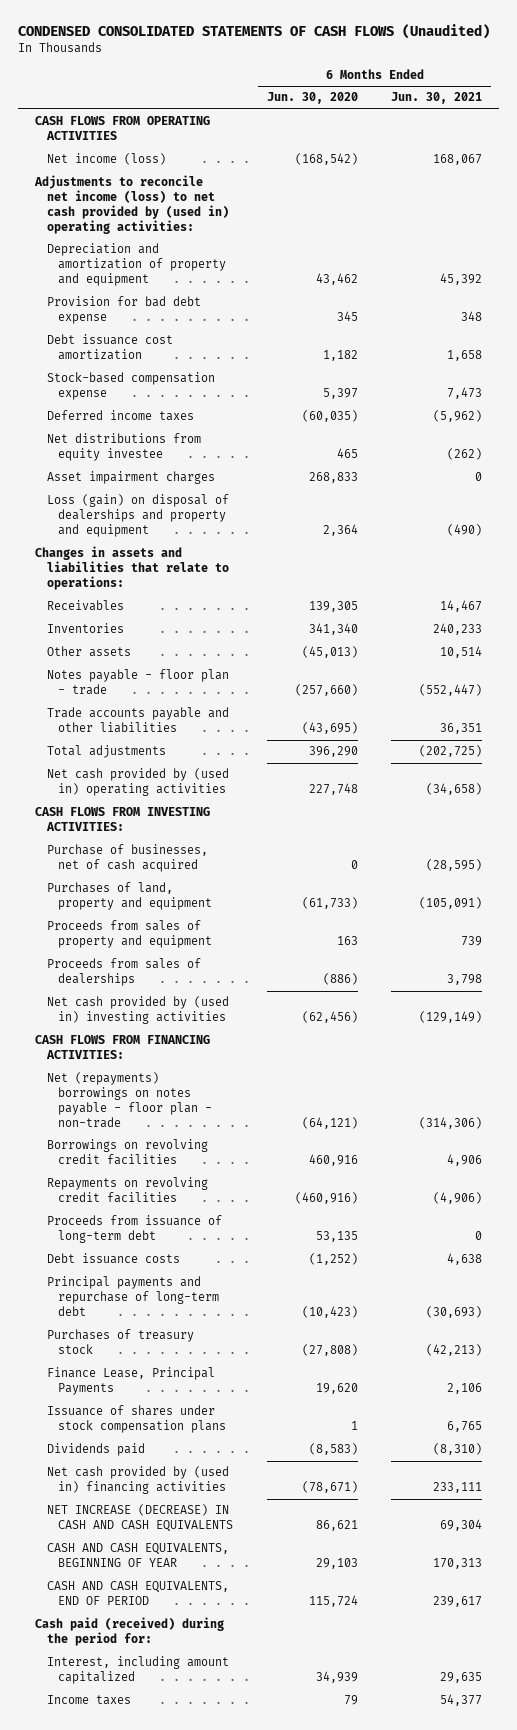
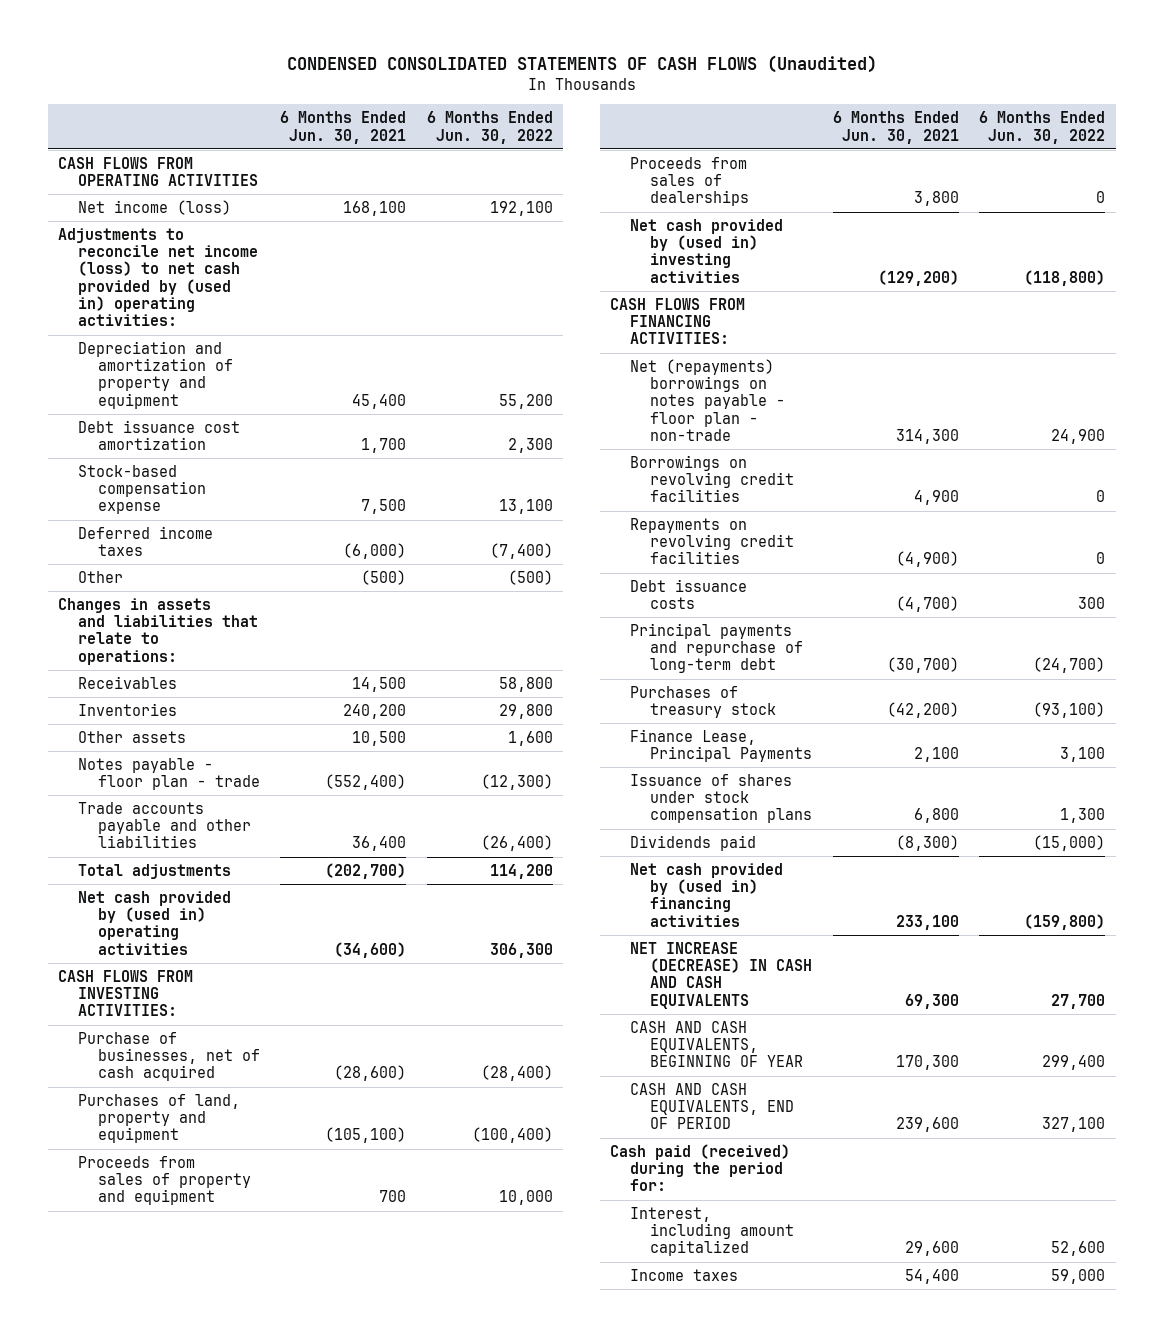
[266,92,358,105] Jun. 30, 2020 -> none
none -> [427,111,554,144] 6 Months Ended Jun. 30, 2022
[433,154,483,166] 168,067 -> [343,200,407,216] 168,100
[46,296,201,325] Provision for bad debt expense -> none
[46,433,201,462] Net distributions from equity investee -> none
[46,471,215,485] Asset impairment charges -> none
[46,494,229,538] Loss (gain) on disposal of dealerships and property and equipment -> none
[440,273,483,286] 45,392 -> [352,393,407,409] 45,400
[447,350,483,362] 1,658 -> [361,438,407,454] 1,700
[447,387,483,400] 7,473 -> [361,499,407,515] 7,500
[433,410,483,423] (5,962) -> [343,543,407,560] (6,000)
none -> [77,570,123,583] Other
[440,600,483,613] 14,467 -> [352,676,407,692] 14,500
[433,623,483,636] 240,233 -> [343,703,407,719] 240,200
[440,646,483,659] 10,514 -> [352,730,407,746] 10,500
[419,684,483,697] (552,447) -> [325,774,407,791] (552,400)
[440,723,483,735] 36,351 -> [352,836,407,852] 36,400
[419,745,483,758] (202,725) -> [325,862,407,879] (202,700)
[426,783,483,796] (34,658) -> [334,941,407,958] (34,600)
[426,859,483,872] (28,595) -> [334,1065,407,1082] (28,600)
[419,897,483,910] (105,091) -> [325,1127,407,1144] (105,100)
[461,936,483,947] 739 -> [379,1190,407,1203] 700
[447,974,483,986] 3,798 -> [913,191,959,207] 3,800
[419,1011,483,1024] (129,149) -> [877,269,959,286] (129,200)
[46,1215,222,1244] Proceeds from issuance of long-term debt -> none
[419,1117,483,1130] (314,306) -> [895,429,959,445] 314,300
[447,1154,483,1167] 4,906 -> [913,490,959,506] 4,900
[433,1192,483,1205] (4,906) -> [895,551,959,568] (4,900)
[447,1253,483,1266] 4,638 -> [895,596,959,613] (4,700)
[426,1306,483,1319] (30,693) -> [886,657,959,674] (30,700)
[426,1344,483,1357] (42,213) -> [886,702,959,719] (42,200)
[447,1383,483,1395] 2,106 -> [913,747,959,763] 2,100
[447,1421,483,1433] 6,765 -> [913,808,959,824] 6,800
[433,1443,483,1456] (8,310) -> [895,834,959,851] (8,300)
[433,1482,483,1494] 233,111 -> [895,914,959,930] 233,100
[440,1519,483,1532] 69,304 -> [904,993,959,1009] 69,300
[433,1558,483,1570] 170,313 -> [895,1055,959,1071] 170,300
[433,1596,483,1608] 239,617 -> [895,1117,959,1133] 239,600
[440,1672,483,1684] 29,635 -> [904,1241,959,1257] 29,600
[440,1694,483,1707] 54,377 -> [904,1268,959,1284] 54,400

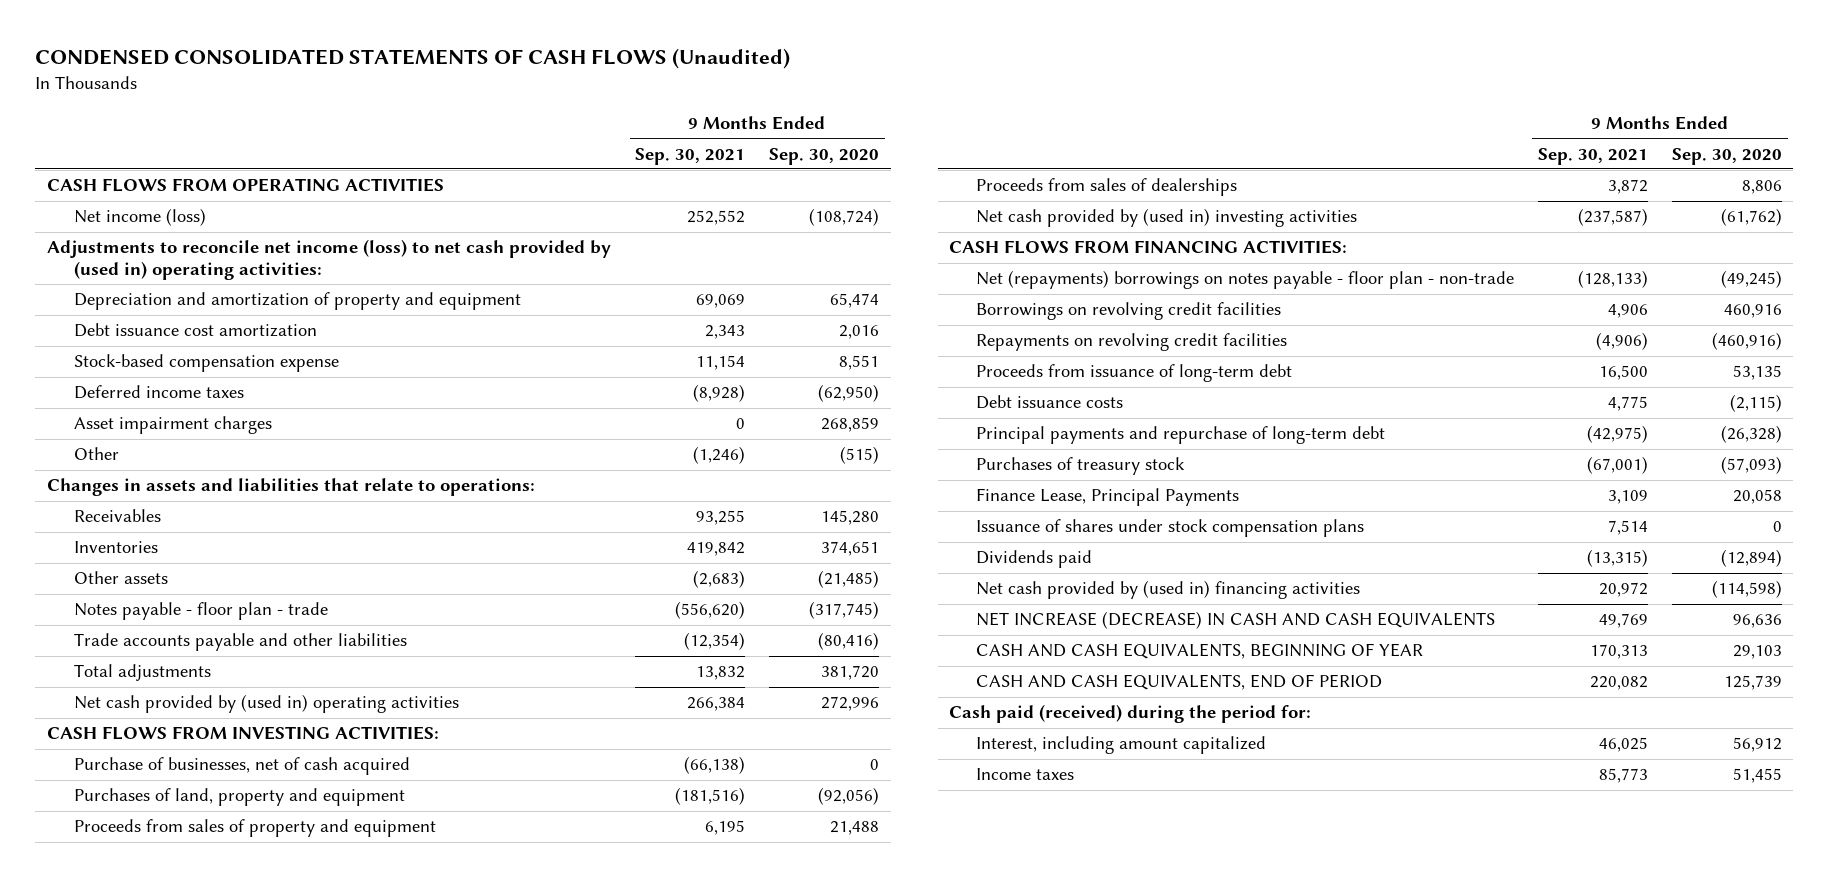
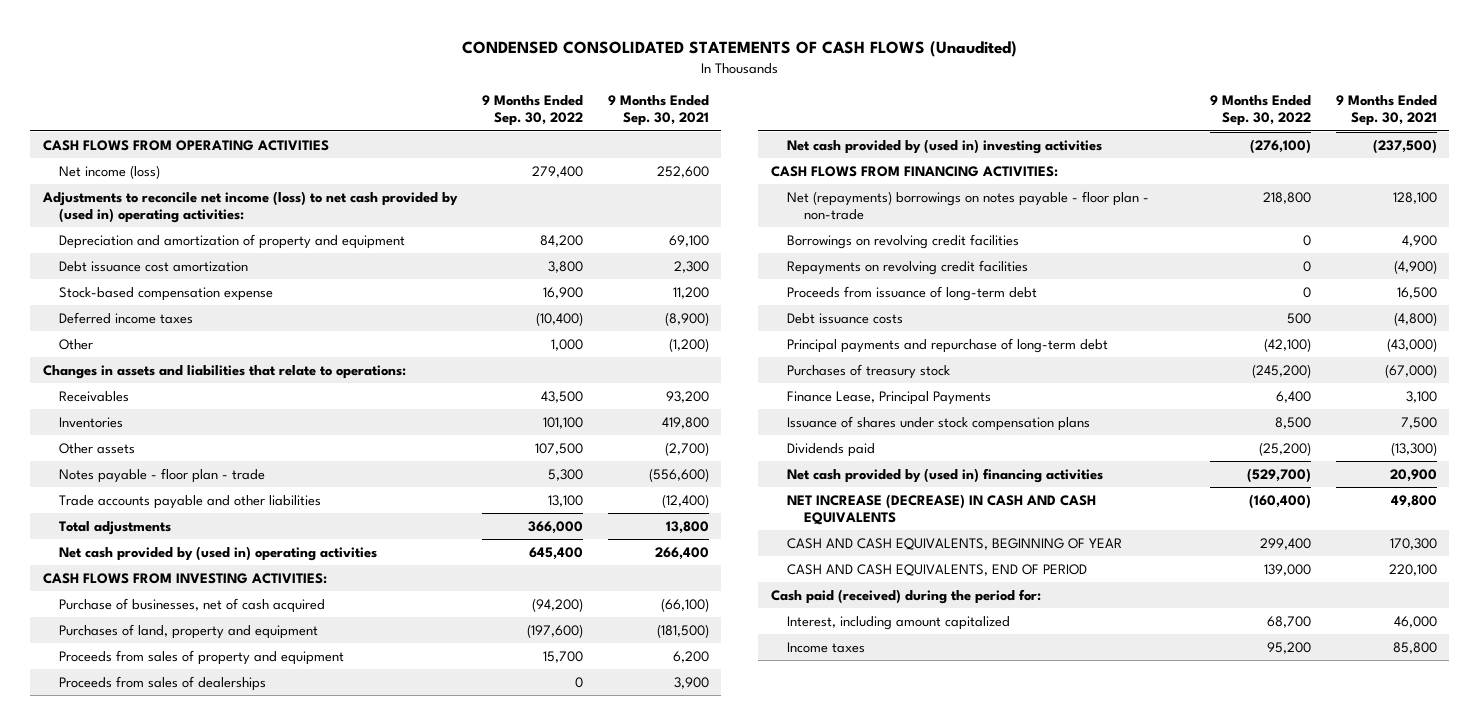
[769,147,880,165] Sep. 30, 2020 -> none
none -> [481,95,583,127] 9 Months Ended Sep. 30, 2022
[687,210,746,226] 252,552 -> [656,165,709,178] 252,600
[73,416,272,435] Asset impairment charges -> none
[696,294,746,309] 69,069 -> [668,234,709,247] 69,100
[705,325,746,340] 2,343 -> [673,260,709,273] 2,300
[696,355,746,371] 11,154 -> [672,286,709,299] 11,200
[693,384,746,403] (8,928) -> [664,311,709,326] (8,900)
[693,446,746,465] (1,246) -> [668,337,709,352] (1,200)
[696,510,746,526] 93,255 -> [665,390,709,403] 93,200
[687,542,746,557] 419,842 -> [661,416,709,429] 419,800
[693,570,746,589] (2,683) -> [664,441,709,456] (2,700)
[675,601,746,620] (556,620) -> [648,467,709,482] (556,600)
[684,632,746,651] (12,354) -> [661,493,709,508] (12,400)
[696,666,746,681] 13,832 -> [665,520,709,534] 13,800
[687,697,746,712] 266,384 -> [654,546,709,560] 266,400
[684,756,746,775] (66,138) -> [660,597,709,612] (66,100)
[675,787,746,806] (181,516) -> [656,623,709,638] (181,500)
[705,820,746,836] 6,195 -> [672,650,709,663] 6,200
[1607,179,1648,195] 3,872 -> [673,676,709,689] 3,900
[1577,208,1648,227] (237,587) -> [1372,138,1437,154] (237,500)
[1577,270,1648,289] (128,133) -> [1392,191,1437,204] 128,100
[1607,304,1648,319] 4,906 -> [1401,234,1437,247] 4,900
[1595,332,1648,351] (4,906) -> [1393,259,1437,274] (4,900)
[1607,396,1648,412] 4,775 -> [1393,311,1437,326] (4,800)
[1586,425,1648,444] (42,975) -> [1386,337,1437,352] (43,000)
[1586,456,1648,475] (67,001) -> [1384,363,1437,378] (67,000)
[1607,490,1648,505] 3,109 -> [1405,390,1437,403] 3,100
[1607,520,1648,536] 7,514 -> [1400,416,1437,429] 7,500
[1586,549,1648,568] (13,315) -> [1390,441,1437,456] (13,300)
[1598,582,1648,598] 20,972 -> [1389,468,1437,482] 20,900
[1598,613,1648,629] 49,769 -> [1390,494,1437,508] 49,800
[1589,644,1648,660] 170,313 -> [1389,537,1437,550] 170,300
[1589,676,1648,691] 220,082 -> [1388,563,1437,576] 220,100
[1598,737,1648,753] 46,025 -> [1393,615,1437,628] 46,000
[1598,768,1648,784] 85,773 -> [1392,641,1437,654] 85,800

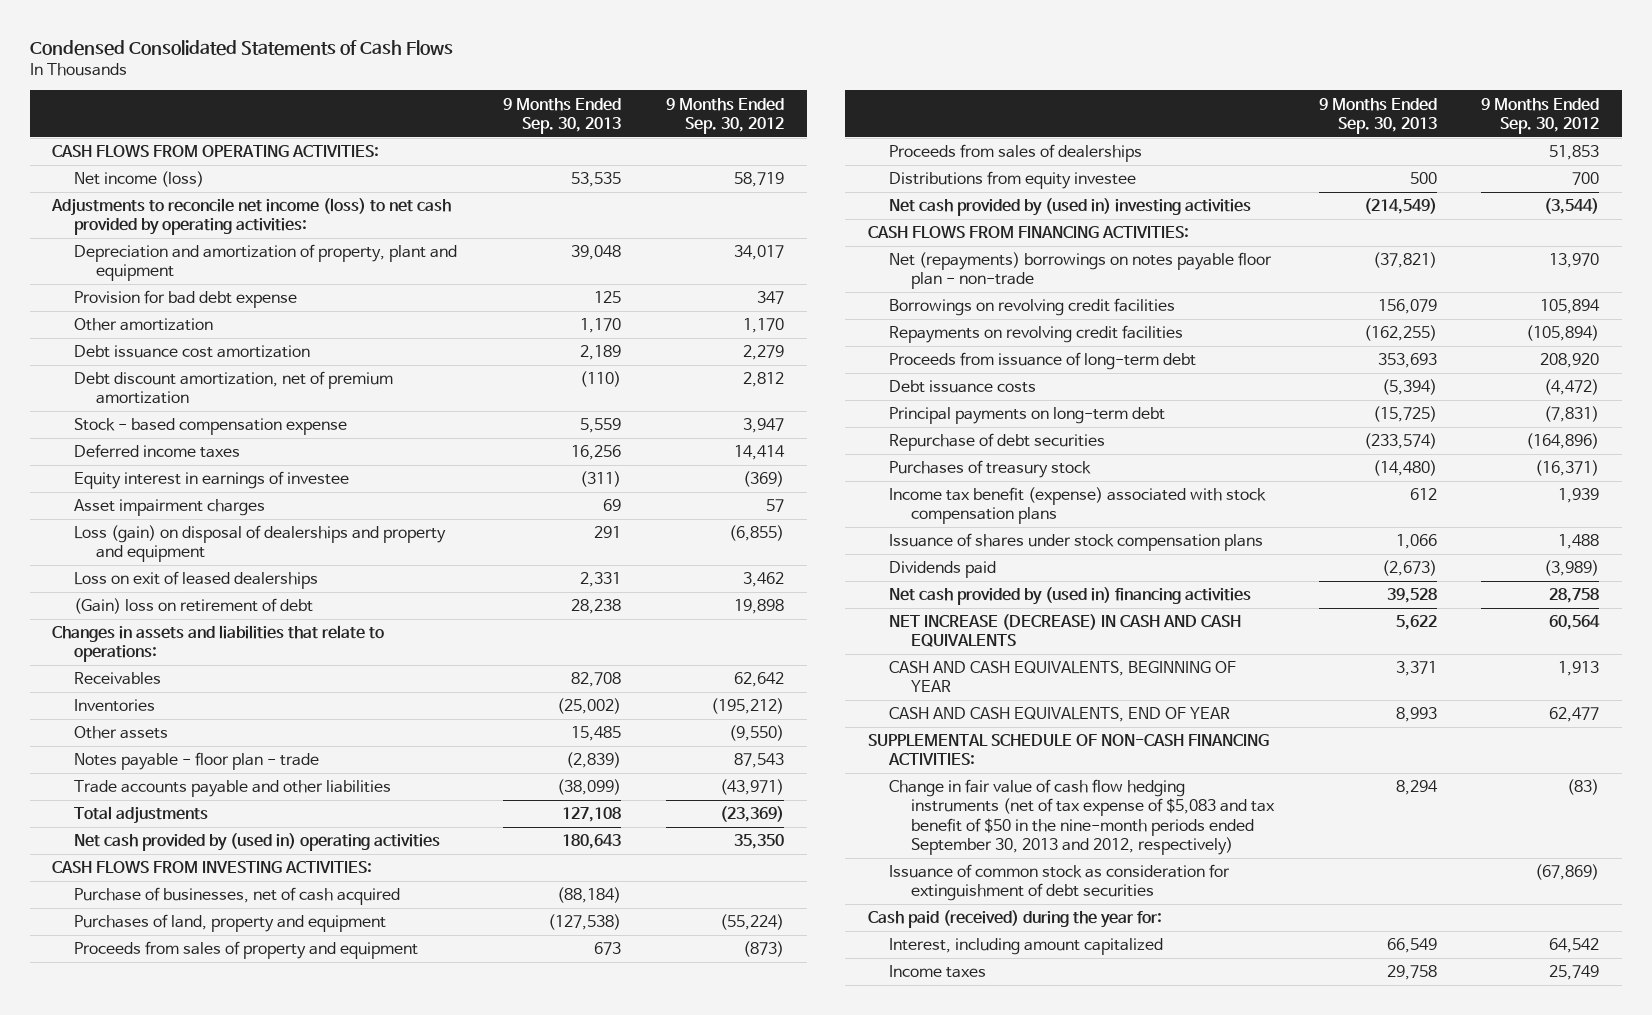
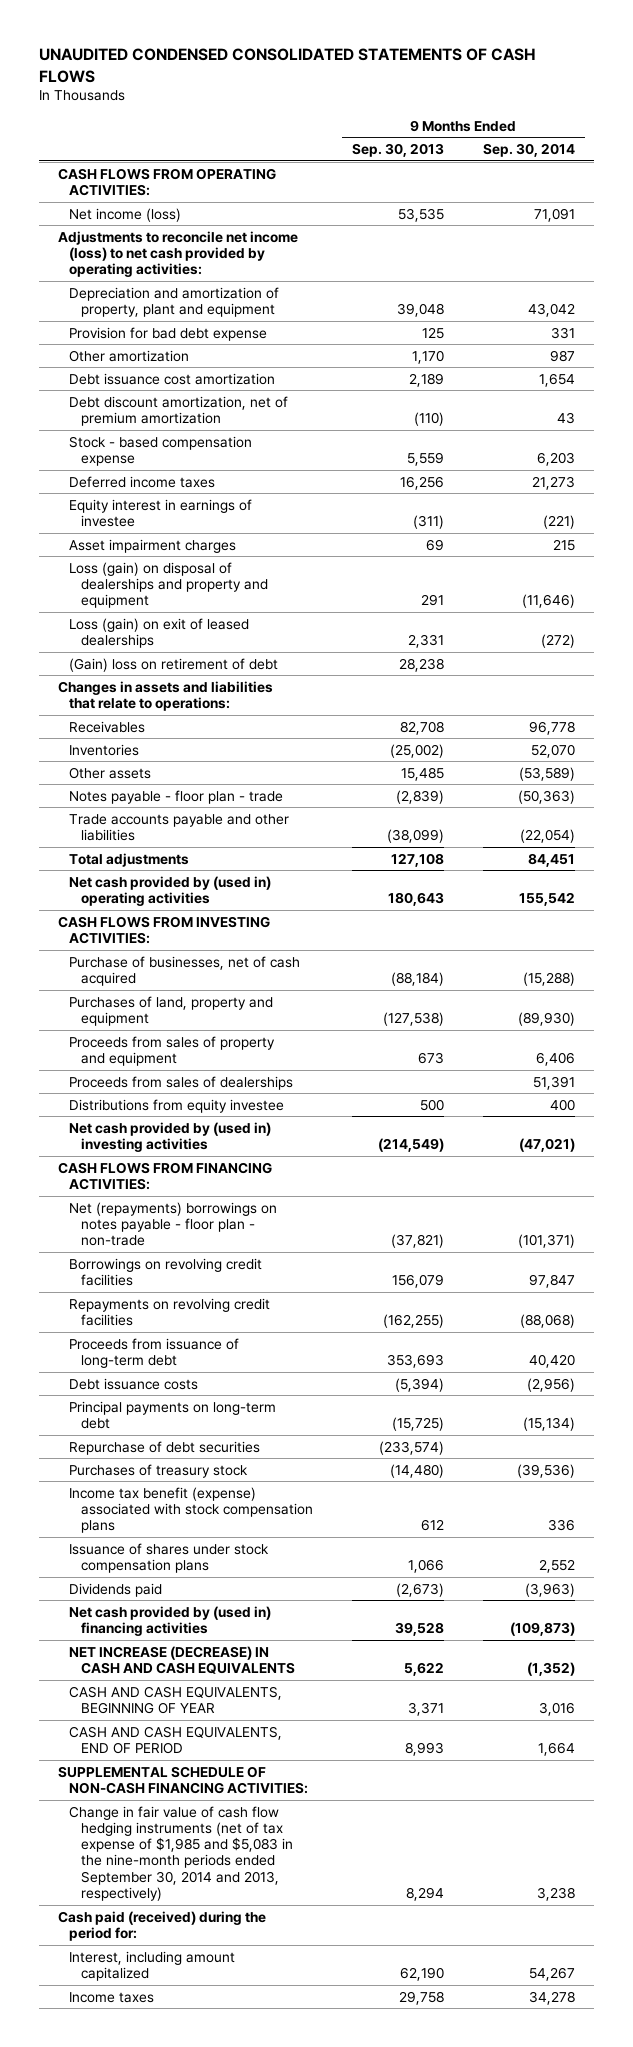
[29,40,453,57] Condensed Consolidated Statements of Cash Flows -> [38,48,536,83] UNAUDITED CONDENSED CONSOLIDATED STATEMENTS OF CASH FLOWS
[666,97,785,134] 9 Months Ended Sep. 30, 2012 -> none
none -> [482,143,575,158] Sep. 30, 2014
[74,571,319,590] Loss on exit of leased dealerships -> [69,617,250,648] Loss (gain) on exit of leased dealerships
[889,252,1273,290] Net (repayments) borrowings on notes payable floor plan - non-trade -> [69,1201,278,1247] Net (repayments) borrowings on notes payable - floor plan - non-trade
[889,707,1231,723] CASH AND CASH EQUIVALENTS, END OF YEAR -> [69,1725,283,1754] CASH AND CASH EQUIVALENTS, END OF PERIOD
[889,864,1231,902] Issuance of common stock as consideration for extinguishment of debt securities -> none
[889,779,1275,856] Change in fair value of cash flow hedging instruments (net of tax expense of $5,083 and tax benefit of $50 in the nine-month periods ended September 30, 2013 and 2012, respectively) -> [69,1805,293,1901] Change in fair value of cash flow hedging instruments (net of tax expense of $1,985 and $5,083 in the nine-month periods ended September 30, 2014 and 2013, respectively)
[867,910,1162,929] Cash paid (received) during the year for: -> [58,1910,267,1941] Cash paid (received) during the period for:
[1386,938,1437,954] 66,549 -> [399,1966,444,1981] 62,190

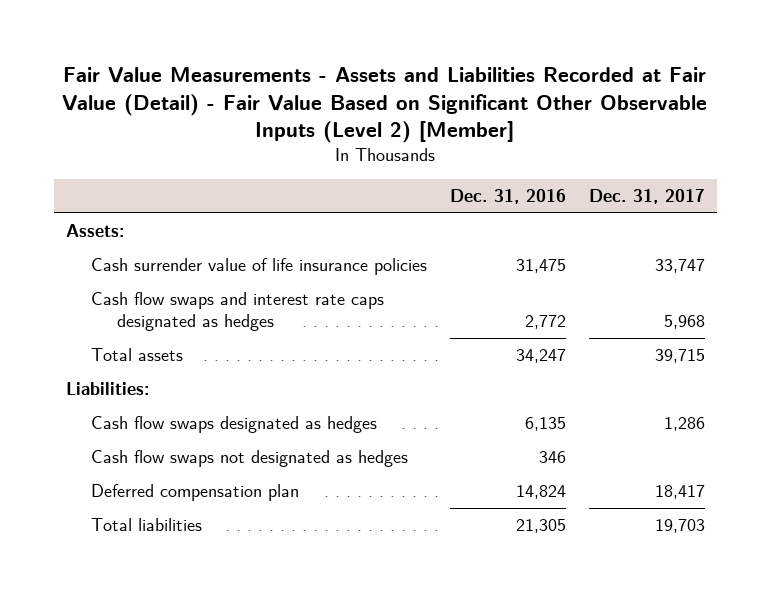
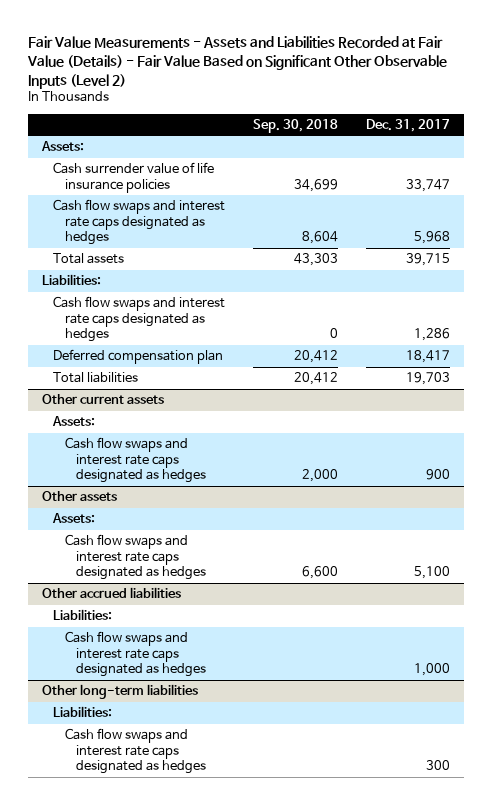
[62,66,708,144] Fair Value Measurements - Assets and Liabilities Recorded at Fair Value (Detail) - Fair Value Based on Significant Other Observable Inputs (Level 2) [Member] -> [26,35,447,89] Fair Value Measurements - Assets and Liabilities Recorded at Fair Value (Details) - Fair Value Based on Significant Other Observable Inputs (Level 2)
[450,189,567,205] Dec. 31, 2016 -> none
none -> [253,118,339,133] Sep. 30, 2018
[91,450,409,468] Cash flow swaps not designated as hedges -> none
[91,416,378,434] Cash flow swaps designated as hedges -> [53,296,226,343] Cash flow swaps and interest rate caps designated as hedges
none -> [41,394,164,405] Other current assets
none -> [52,416,96,427] Assets:
none -> [64,437,207,484] Cash flow swaps and interest rate caps designated as hedges
none -> [41,491,117,502] Other assets
none -> [52,513,96,524] Assets:
none -> [64,534,207,581] Cash flow swaps and interest rate caps designated as hedges
none -> [41,587,181,599] Other accrued liabilities
none -> [53,609,113,621] Liabilities:
none -> [64,631,207,678] Cash flow swaps and interest rate caps designated as hedges
none -> [41,684,198,700] Other long-term liabilities
none -> [53,706,113,718] Liabilities:
none -> [64,728,207,775] Cash flow swaps and interest rate caps designated as hedges

